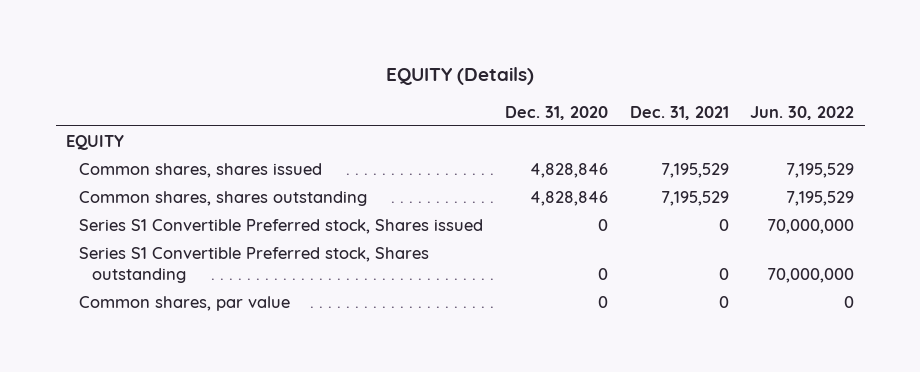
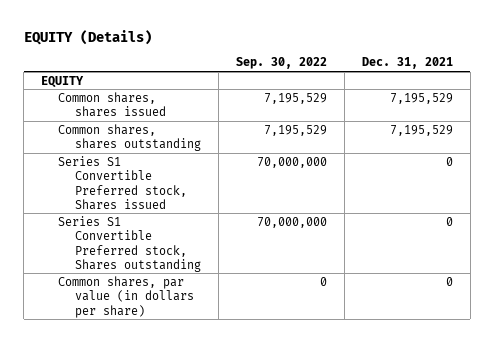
[504,105,608,120] Dec. 31, 2020 -> none
[750,105,855,120] Jun. 30, 2022 -> none
none -> [235,57,327,70] Sep. 30, 2022
[79,295,291,311] Common shares, par value -> [58,275,195,318] Common shares, par value (in dollars per share)

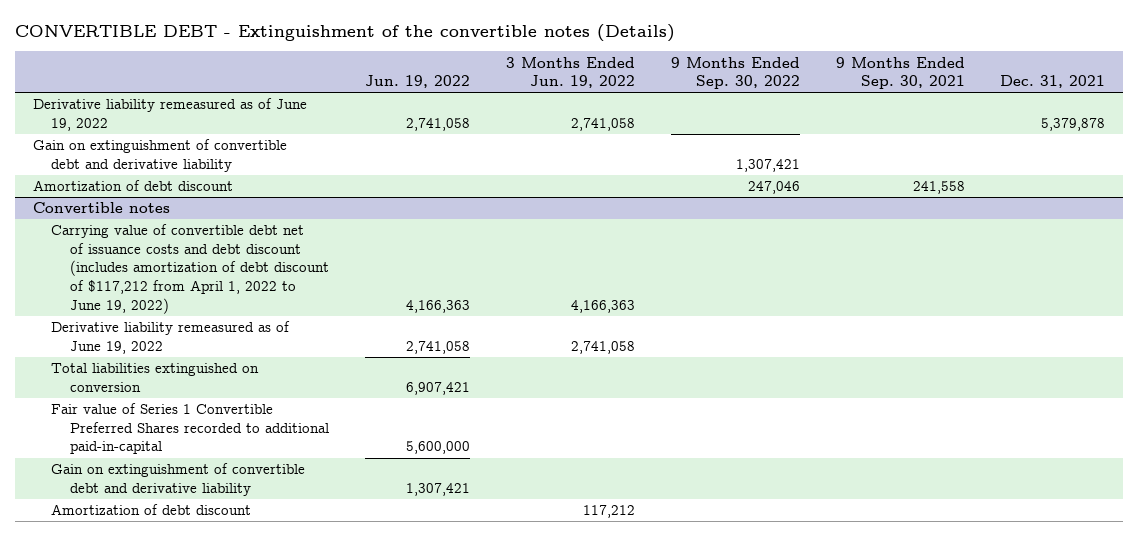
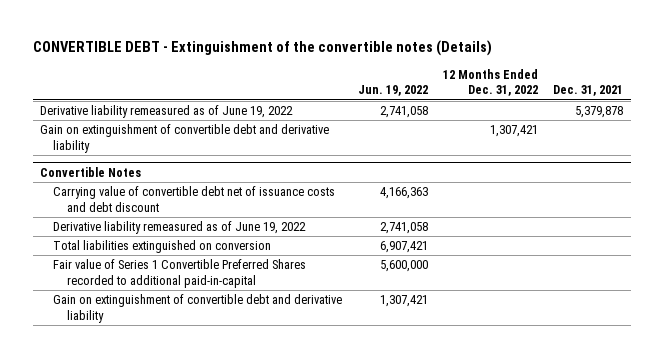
[505,56,635,89] 3 Months Ended Jun. 19, 2022 -> none
[670,56,800,90] 9 Months Ended Sep. 30, 2022 -> none
[835,56,965,90] 9 Months Ended Sep. 30, 2021 -> none
none -> [442,68,538,97] 12 Months Ended Dec. 31, 2022
[32,180,233,192] Amortization of debt discount -> none
[32,202,170,214] Convertible notes -> [40,166,142,177] Convertible Notes
[51,224,329,314] Carrying value of convertible debt net of issuance costs and debt discount (includes amortization of debt discount of $117,212 from April 1, 2022 to June 19, 2022) -> [53,186,336,212] Carrying value of convertible debt net of issuance costs and debt discount
[51,504,252,516] Amortization of debt discount -> none

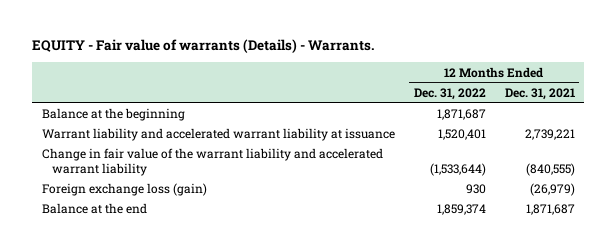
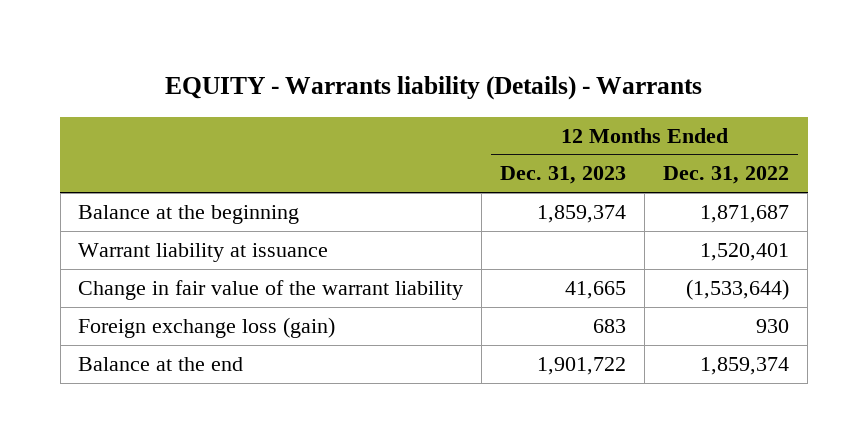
[32,39,375,54] EQUITY - Fair value of warrants (Details) - Warrants. -> [164,76,702,101] EQUITY - Warrants liability (Details) - Warrants
[504,87,575,100] Dec. 31, 2021 -> none
none -> [500,166,627,185] Dec. 31, 2023
[41,128,395,142] Warrant liability and accelerated warrant liability at issuance -> [78,243,329,263] Warrant liability at issuance
[41,148,383,177] Change in fair value of the warrant liability and accelerated warrant liability -> [78,280,464,301] Change in fair value of the warrant liability

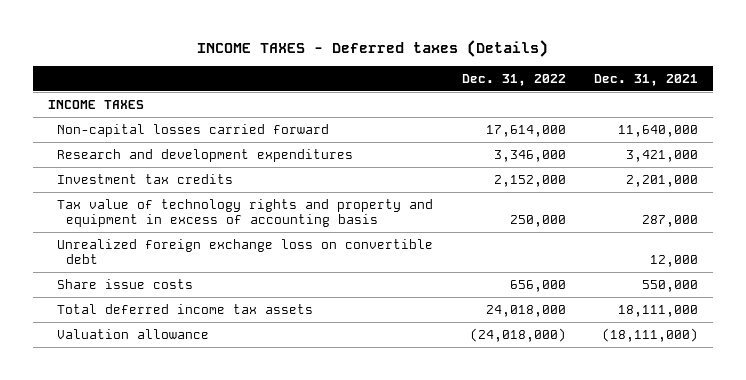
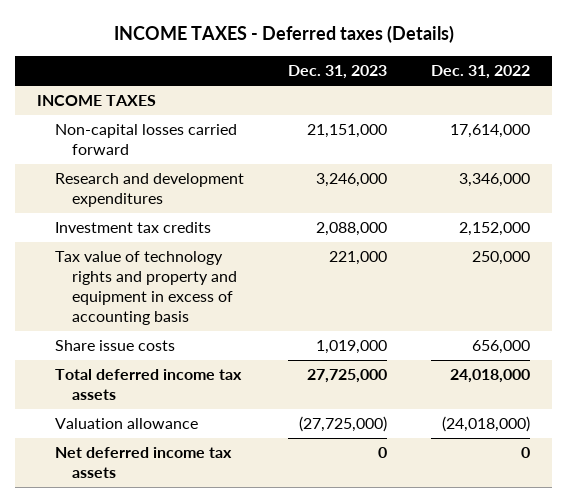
[594,73,699,86] Dec. 31, 2021 -> none
none -> [287,65,387,80] Dec. 31, 2023
[56,238,433,264] Unrealized foreign exchange loss on convertible debt -> none
none -> [54,447,232,479] Net deferred income tax assets

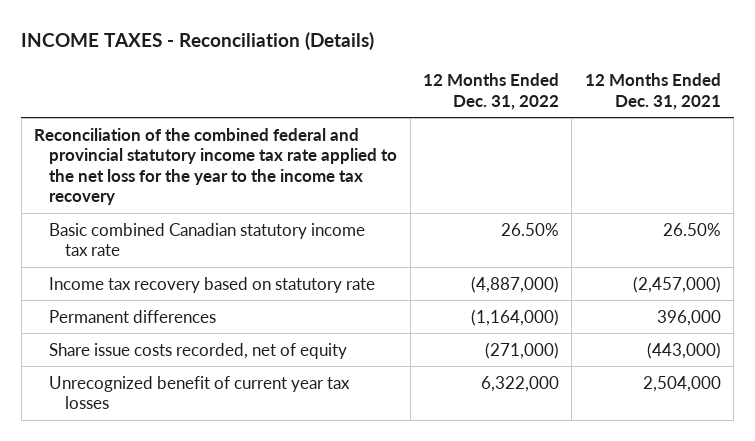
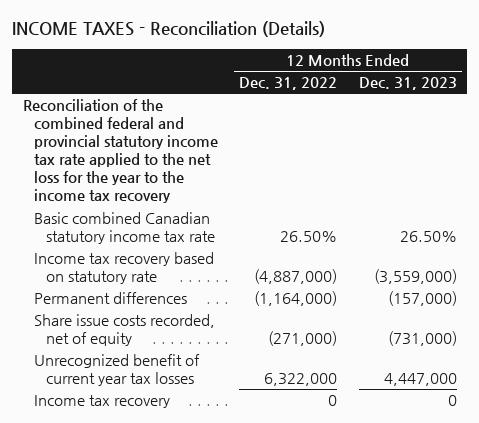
[584,73,721,110] 12 Months Ended Dec. 31, 2021 -> none
none -> [358,77,457,91] Dec. 31, 2023
none -> [34,395,171,409] Income tax recovery

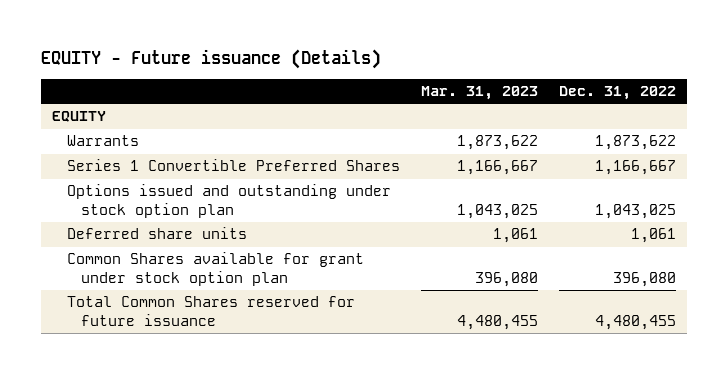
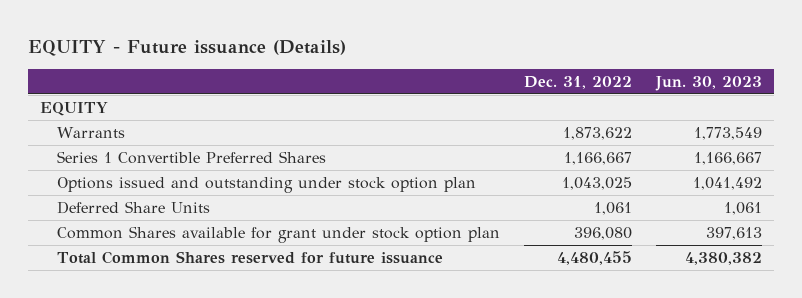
[420,85,538,100] Mar. 31, 2023 -> none
none -> [654,75,762,91] Jun. 30, 2023
[66,227,247,240] Deferred share units -> [57,200,211,214] Deferred Share Units

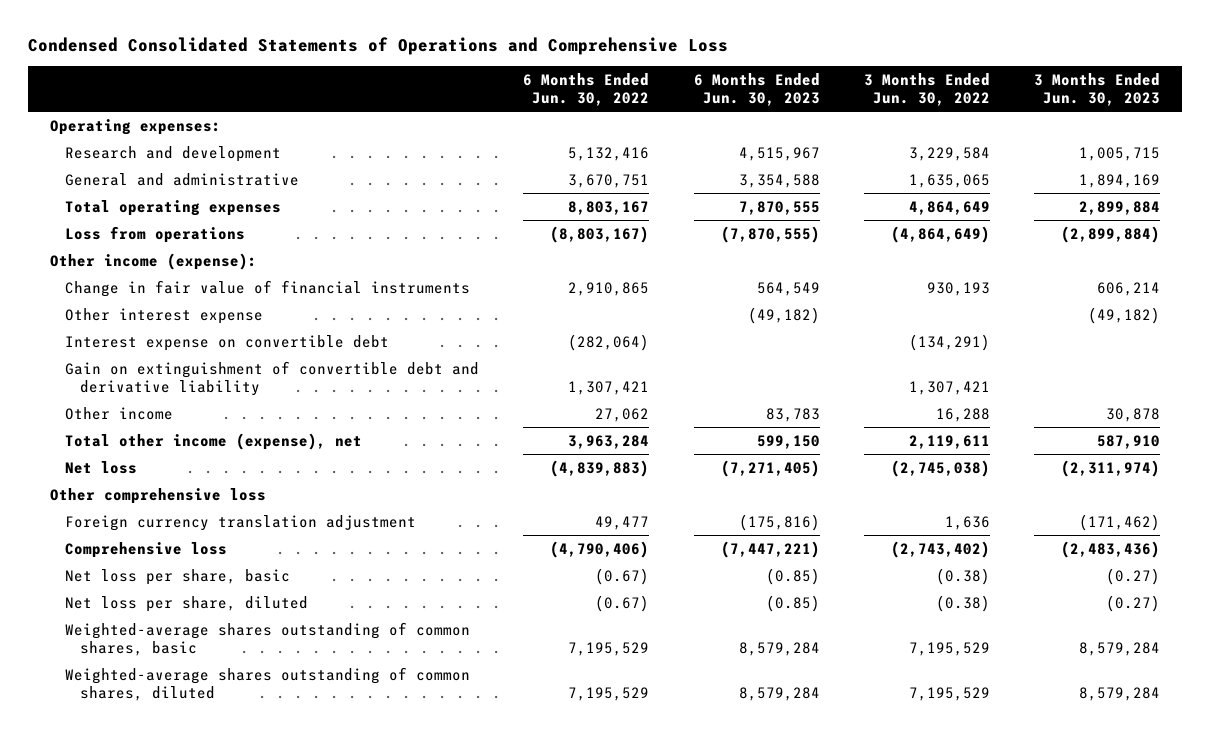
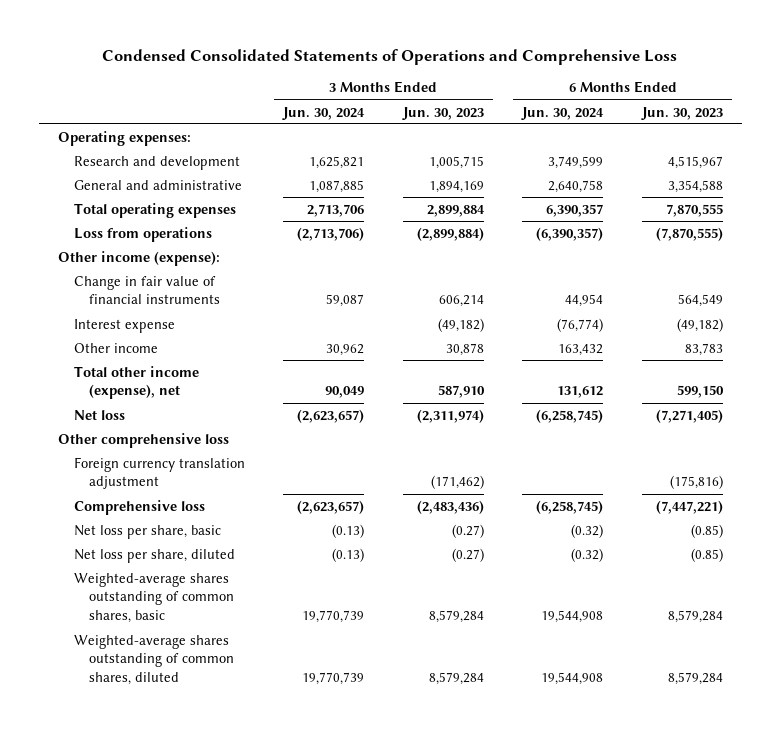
[523,72,650,107] 6 Months Ended Jun. 30, 2022 -> none
[863,72,990,107] 3 Months Ended Jun. 30, 2022 -> none
none -> [282,106,366,120] Jun. 30, 2024
none -> [521,106,605,120] Jun. 30, 2024
[65,334,390,351] Interest expense on convertible debt -> none
[65,360,480,396] Gain on extinguishment of convertible debt and derivative liability -> none
[65,307,264,324] Other interest expense -> [73,318,175,333] Interest expense

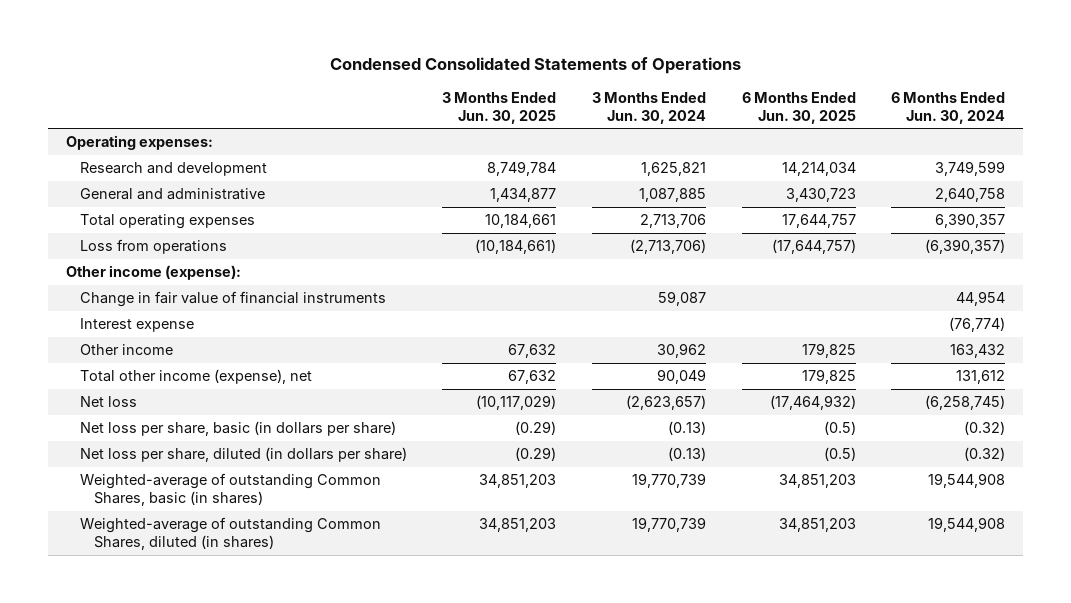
[102,49,678,66] Condensed Consolidated Statements of Operations and Comprehensive Loss -> [329,57,741,75] Condensed Consolidated Statements of Operations
[401,106,484,120] Jun. 30, 2023 -> none
[640,106,723,120] Jun. 30, 2023 -> none
none -> [442,91,557,124] 3 Months Ended Jun. 30, 2025
none -> [741,91,856,124] 6 Months Ended Jun. 30, 2025
[58,432,230,448] Other comprehensive loss -> none
[73,456,245,490] Foreign currency translation adjustment -> none
[73,499,205,515] Comprehensive loss -> none
[73,524,221,539] Net loss per share, basic -> [79,421,396,437] Net loss per share, basic (in dollars per share)
[73,548,235,563] Net loss per share, diluted -> [79,447,407,463] Net loss per share, diluted (in dollars per share)
[73,572,235,624] Weighted-average shares outstanding of common shares, basic -> [79,473,381,507] Weighted-average of outstanding Common Shares, basic (in shares)
[73,634,235,686] Weighted-average shares outstanding of common shares, diluted -> [79,517,381,551] Weighted-average of outstanding Common Shares, diluted (in shares)

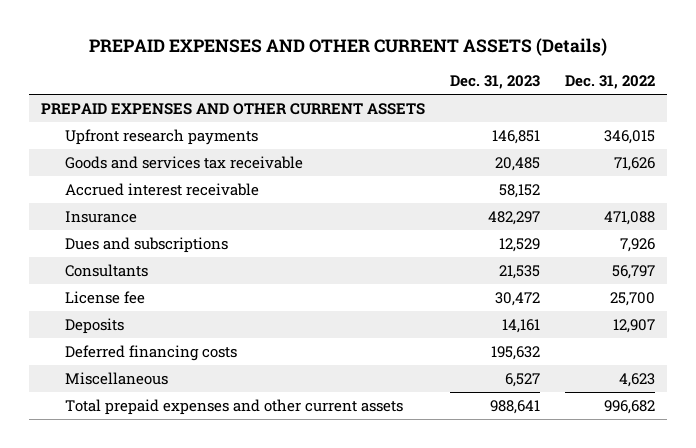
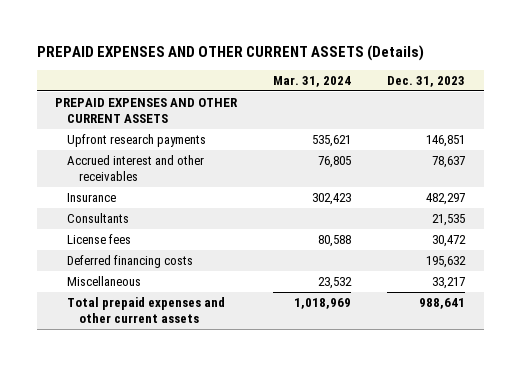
[564,75,655,90] Dec. 31, 2022 -> none
none -> [273,75,352,87] Mar. 31, 2024
[65,155,304,169] Goods and services tax receivable -> none
[65,182,260,196] Accrued interest receivable -> [67,155,205,182] Accrued interest and other receivables
[499,183,541,198] 58,152 -> [432,156,466,169] 78,637
[65,236,229,253] Dues and subscriptions -> none
[65,317,125,334] Deposits -> none
[65,290,146,304] License fee -> [67,234,132,245] License fees
[505,372,541,387] 6,527 -> [432,277,466,290] 33,217

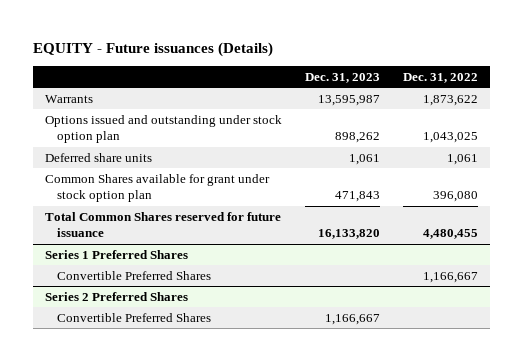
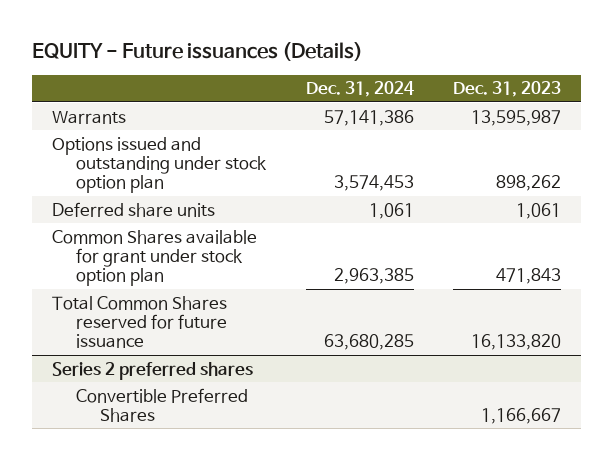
[403,72,479,83] Dec. 31, 2022 -> none
none -> [305,81,414,98] Dec. 31, 2024
[44,249,188,259] Series 1 Preferred Shares -> none
[57,270,212,280] Convertible Preferred Shares -> none
[44,291,188,301] Series 2 Preferred Shares -> [51,361,253,380] Series 2 preferred shares

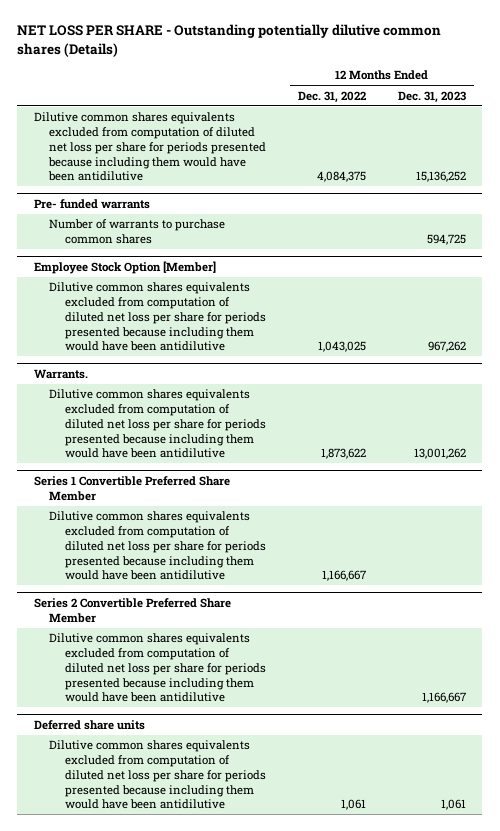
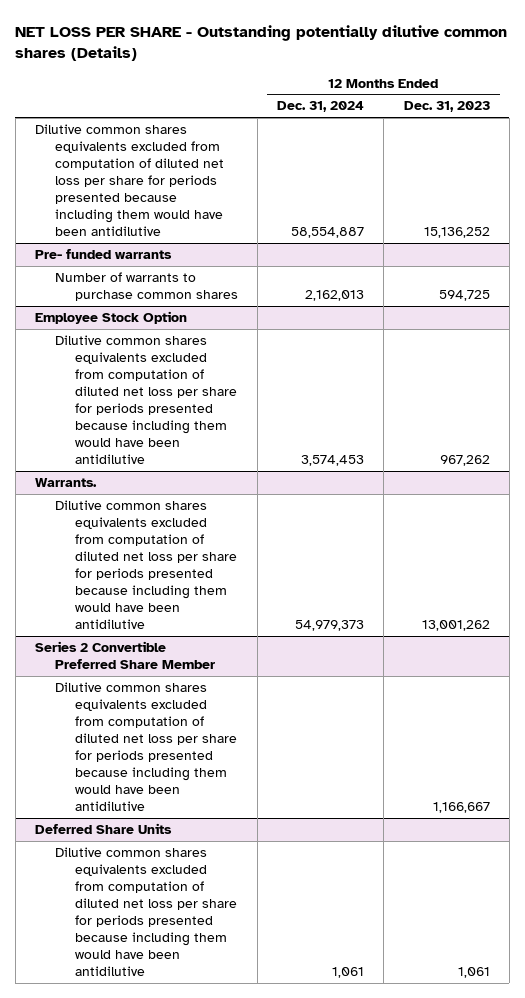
[298,90,367,103] Dec. 31, 2022 -> none
none -> [277,101,365,113] Dec. 31, 2024
[33,260,216,274] Employee Stock Option [Member] -> [34,311,187,325] Employee Stock Option
[33,475,230,501] Series 1 Convertible Preferred Share Member -> none
[49,511,266,581] Dilutive common shares equivalents excluded from computation of diluted net loss per share for periods presented because including them would have been antidilutive -> none
[33,719,145,730] Deferred share units -> [34,823,172,835] Deferred Share Units

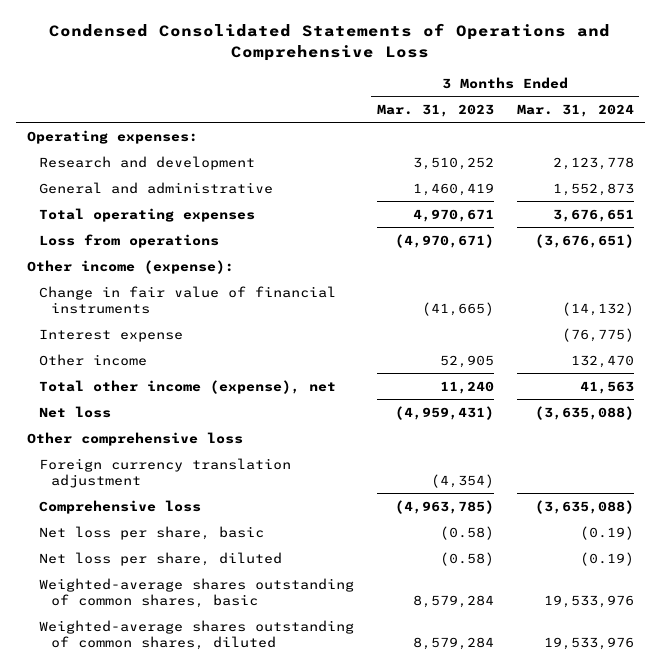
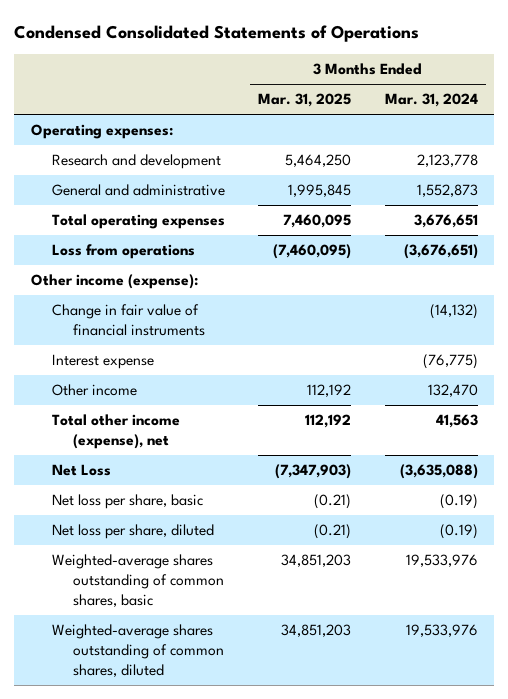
[49,23,611,61] Condensed Consolidated Statements of Operations and Comprehensive Loss -> [14,25,420,43] Condensed Consolidated Statements of Operations
[376,103,494,117] Mar. 31, 2023 -> none
none -> [258,93,352,108] Mar. 31, 2025
[26,431,243,446] Other comprehensive loss -> none
[39,457,292,488] Foreign currency translation adjustment -> none
[39,499,202,514] Comprehensive loss -> none
[39,405,112,418] Net loss -> [52,464,112,477] Net Loss

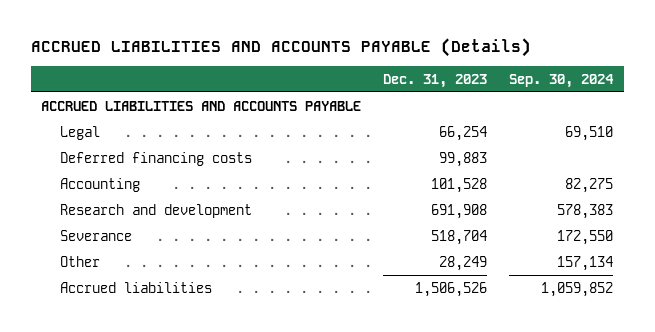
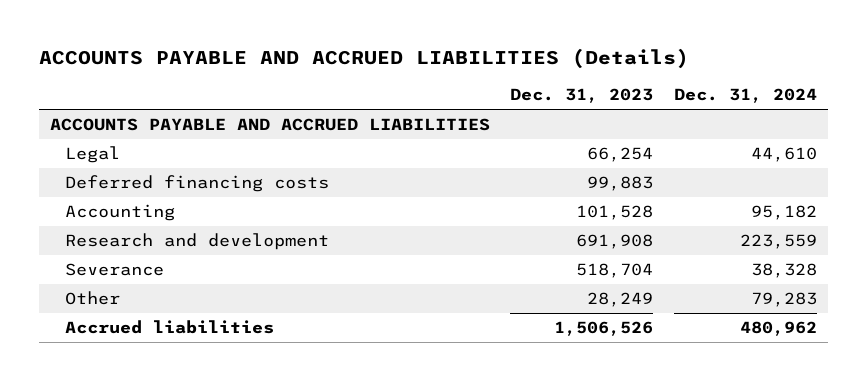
[30,38,531,58] ACCRUED LIABILITIES AND ACCOUNTS PAYABLE (Details) -> [39,47,690,69] ACCOUNTS PAYABLE AND ACCRUED LIABILITIES (Details)
[509,73,615,88] Sep. 30, 2024 -> none
none -> [674,88,818,104] Dec. 31, 2024
[41,100,362,111] ACCRUED LIABILITIES AND ACCOUNTS PAYABLE -> [49,118,490,132] ACCOUNTS PAYABLE AND ACCRUED LIABILITIES

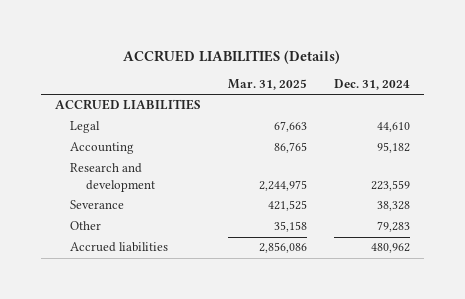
[39,47,690,69] ACCOUNTS PAYABLE AND ACCRUED LIABILITIES (Details) -> [123,49,341,64] ACCRUED LIABILITIES (Details)
[510,88,654,104] Dec. 31, 2023 -> none
none -> [227,78,307,90] Mar. 31, 2025
[49,118,490,132] ACCOUNTS PAYABLE AND ACCRUED LIABILITIES -> [54,99,201,111] ACCRUED LIABILITIES
[64,175,329,193] Deferred financing costs -> none

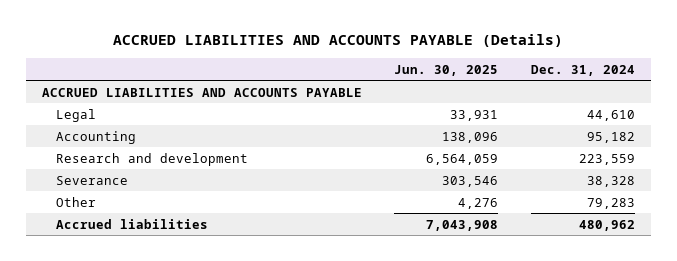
[123,49,341,64] ACCRUED LIABILITIES (Details) -> [113,34,564,48] ACCRUED LIABILITIES AND ACCOUNTS PAYABLE (Details)
[227,78,307,90] Mar. 31, 2025 -> none
none -> [394,64,499,76] Jun. 30, 2025
[54,99,201,111] ACCRUED LIABILITIES -> [41,87,362,97] ACCRUED LIABILITIES AND ACCOUNTS PAYABLE

